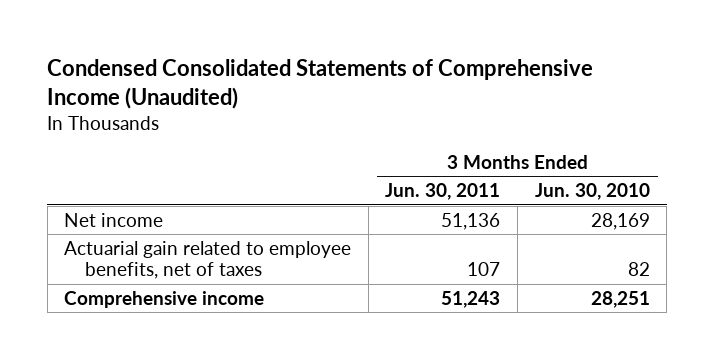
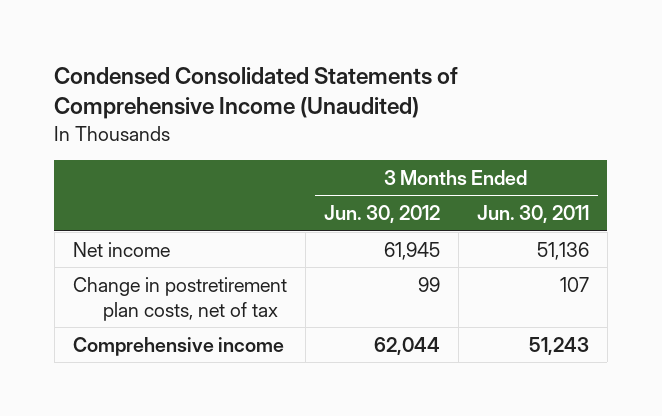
[534,183,650,201] Jun. 30, 2010 -> none
none -> [323,205,440,224] Jun. 30, 2012
[64,240,352,280] Actuarial gain related to employee benefits, net of taxes -> [72,276,287,321] Change in postretirement plan costs, net of tax

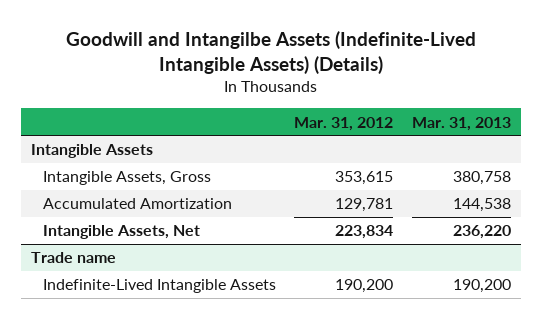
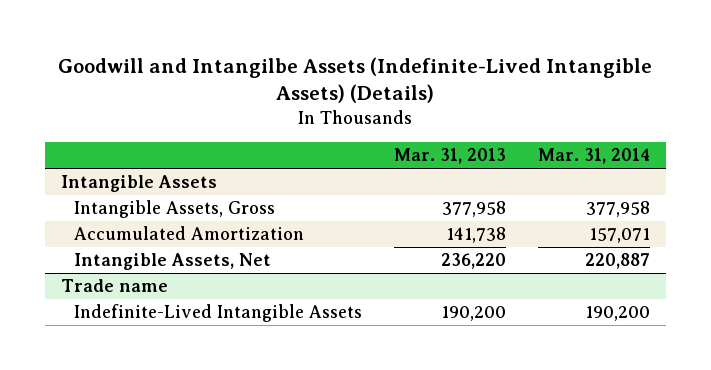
[294,116,394,131] Mar. 31, 2012 -> none
none -> [537,148,650,165] Mar. 31, 2014
[453,171,512,186] 380,758 -> [441,201,506,218] 377,958
[453,198,512,213] 144,538 -> [445,227,506,244] 141,738

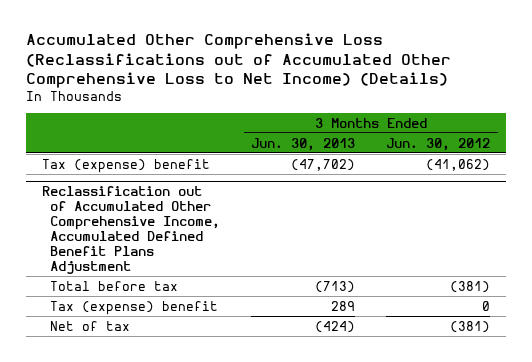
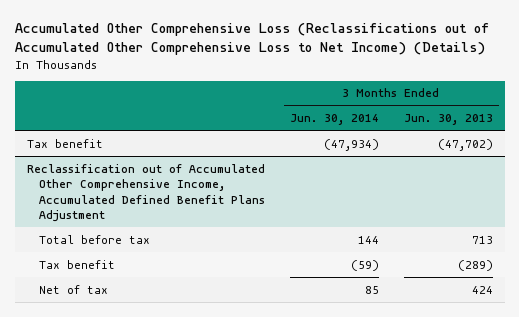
[386,137,491,151] Jun. 30, 2012 -> none
none -> [289,114,379,126] Jun. 30, 2014
[41,158,210,173] Tax (expense) benefit -> [26,138,103,148] Tax benefit
[315,280,356,293] (713) -> [471,235,493,244] 713
[50,300,219,315] Tax (expense) benefit -> [38,259,115,269] Tax benefit
[331,300,356,311] 289 -> [457,259,493,271] (289)
[315,320,356,333] (424) -> [471,285,493,294] 424

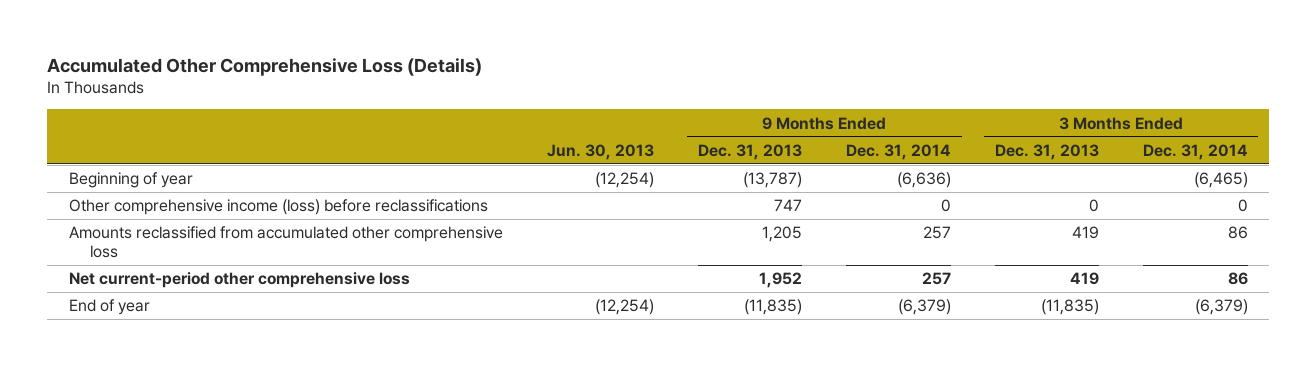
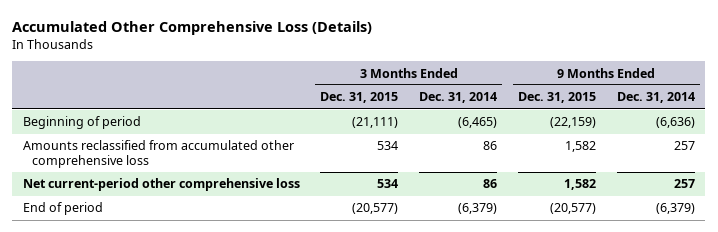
[546,143,654,160] Jun. 30, 2013 -> none
[697,143,802,160] Dec. 31, 2013 -> none
[994,143,1099,160] Dec. 31, 2013 -> none
none -> [320,92,399,104] Dec. 31, 2015
none -> [518,92,597,104] Dec. 31, 2015
[68,199,488,216] Other comprehensive income (loss) before reclassifications -> none
[68,172,193,189] Beginning of year -> [22,116,141,130] Beginning of period
[68,299,150,316] End of year -> [22,202,103,216] End of period

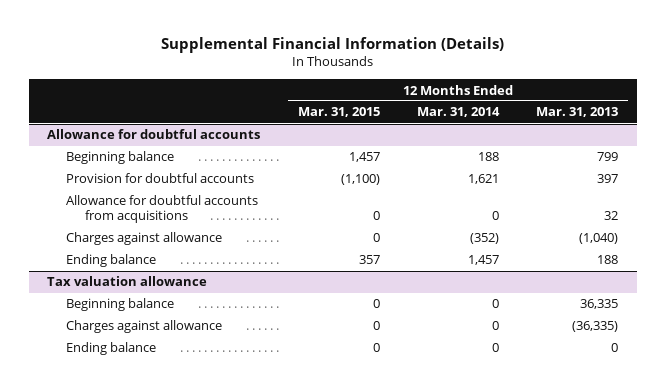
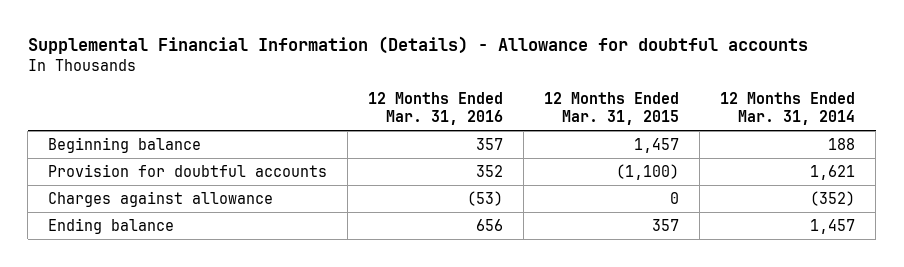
[160,36,504,53] Supplemental Financial Information (Details) -> [27,35,808,54] Supplemental Financial Information (Details) - Allowance for doubtful accounts
[536,107,619,118] Mar. 31, 2013 -> none
none -> [368,92,504,126] 12 Months Ended Mar. 31, 2016
[47,129,261,140] Allowance for doubtful accounts -> none
[66,195,259,224] Allowance for doubtful accounts from acquisitions -> none
[47,276,208,287] Tax valuation allowance -> none
[66,298,175,312] Beginning balance -> none
[66,320,223,334] Charges against allowance -> none
[66,342,157,356] Ending balance -> none

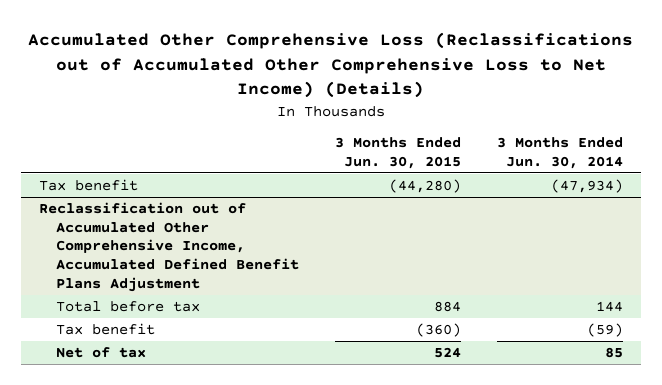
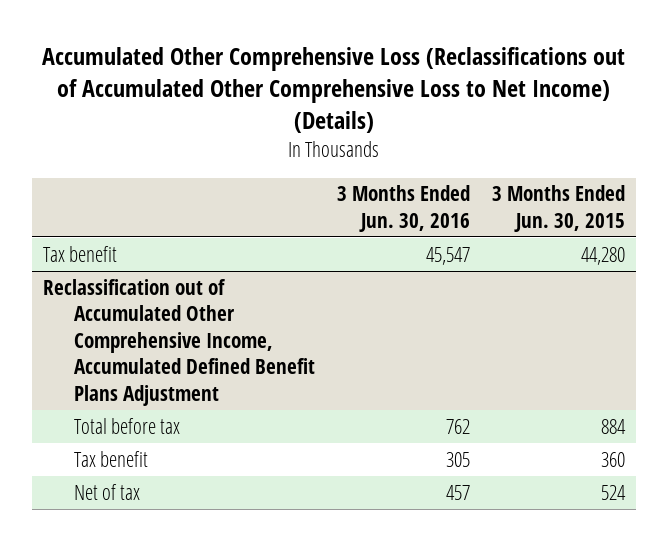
[496,137,623,170] 3 Months Ended Jun. 30, 2014 -> none
none -> [336,185,470,232] 3 Months Ended Jun. 30, 2016
[388,179,461,194] (44,280) -> [580,246,625,265] 44,280
[415,323,461,338] (360) -> [600,451,625,467] 360

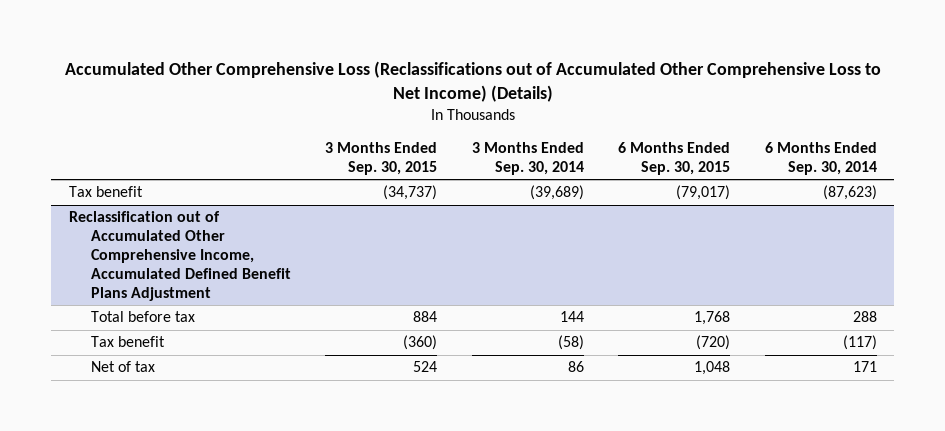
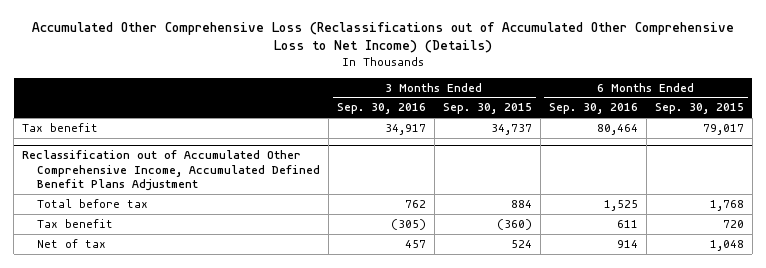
[471,142,584,176] 3 Months Ended Sep. 30, 2014 -> none
[764,142,877,176] 6 Months Ended Sep. 30, 2014 -> none
none -> [336,103,426,115] Sep. 30, 2016
none -> [548,103,638,115] Sep. 30, 2016
[383,185,438,201] (34,737) -> [490,123,532,135] 34,737
[676,185,731,201] (79,017) -> [702,123,744,135] 79,017
[696,335,731,351] (720) -> [722,219,744,228] 720

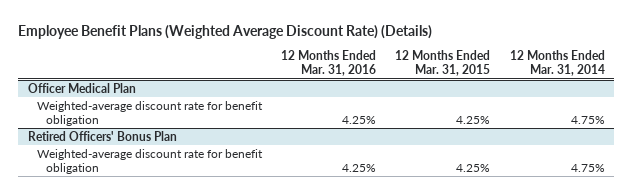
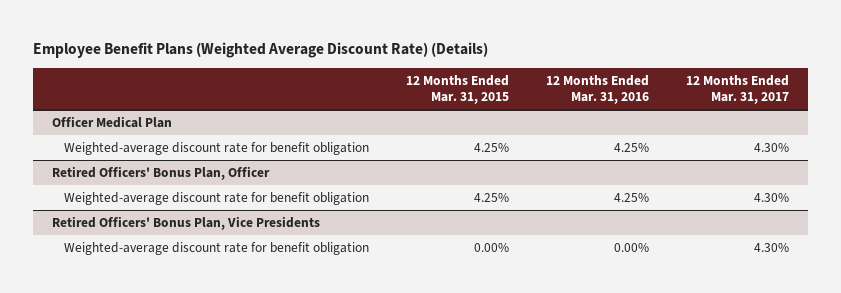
[509,50,605,77] 12 Months Ended Mar. 31, 2014 -> none
none -> [686,74,790,105] 12 Months Ended Mar. 31, 2017
[27,130,177,141] Retired Officers' Bonus Plan -> [51,166,270,181] Retired Officers' Bonus Plan, Officer
none -> [51,216,320,231] Retired Officers' Bonus Plan, Vice Presidents
none -> [64,242,370,256] Weighted-average discount rate for benefit obligation

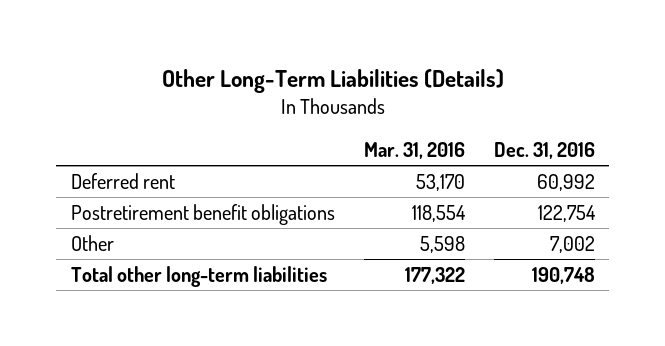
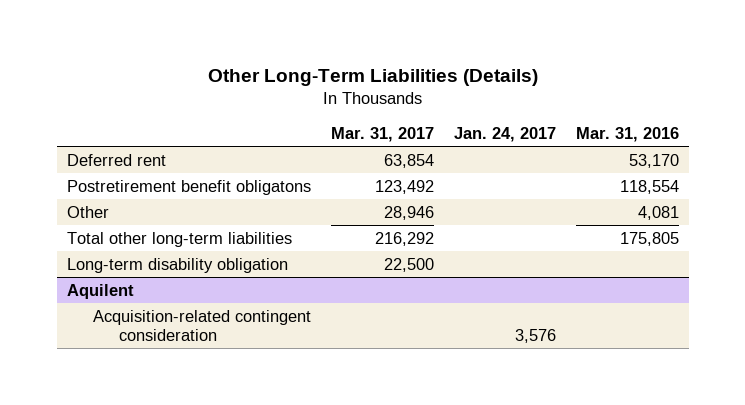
[493,141,595,159] Dec. 31, 2016 -> none
none -> [330,127,434,143] Mar. 31, 2017
none -> [453,127,556,143] Jan. 24, 2017
[70,203,335,225] Postretirement benefit obligations -> [66,179,311,195] Postretirement benefit obligatons
[419,235,465,253] 5,598 -> [637,205,679,220] 4,081
[404,266,465,284] 177,322 -> [619,231,679,246] 175,805
none -> [66,257,288,273] Long-term disability obligation
none -> [66,283,134,299] Aquilent
none -> [92,309,311,341] Acquisition-related contingent consideration

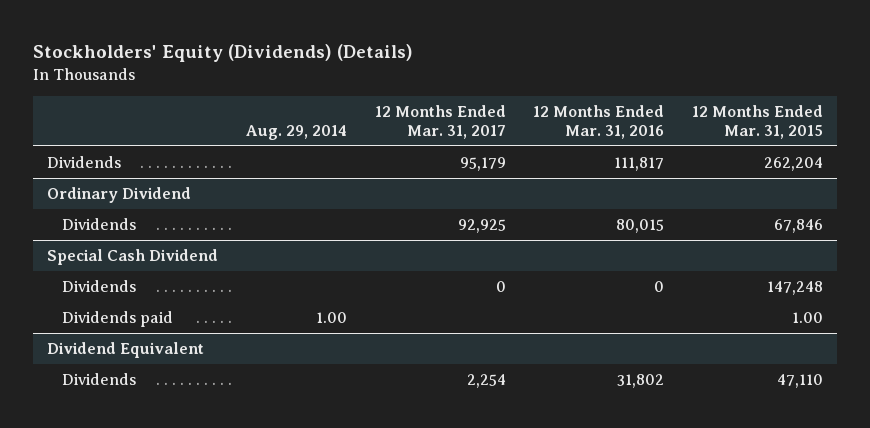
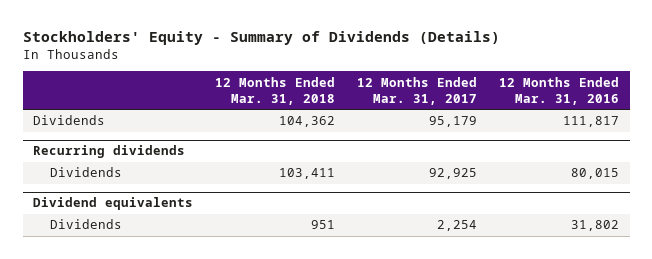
[33,44,414,63] Stockholders' Equity (Dividends) (Details) -> [22,30,500,45] Stockholders' Equity - Summary of Dividends (Details)
[245,125,347,141] Aug. 29, 2014 -> none
[692,105,824,140] 12 Months Ended Mar. 31, 2015 -> none
none -> [215,76,336,105] 12 Months Ended Mar. 31, 2018
[47,187,192,204] Ordinary Dividend -> [33,145,186,159] Recurring dividends
[47,249,219,266] Special Cash Dividend -> none
[61,280,136,293] Dividends -> none
[61,311,173,328] Dividends paid -> none
[47,342,205,359] Dividend Equivalent -> [33,197,194,211] Dividend equivalents

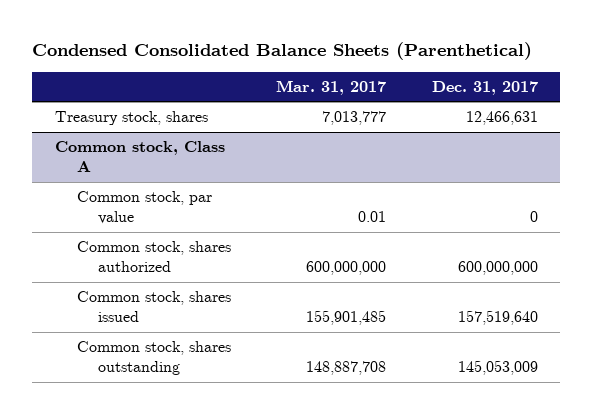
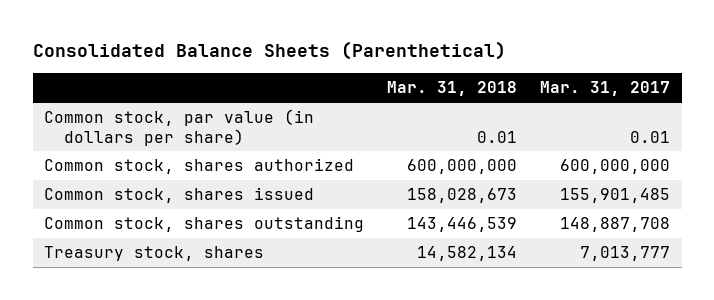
[32,42,533,61] Condensed Consolidated Balance Sheets (Parenthetical) -> [32,41,506,61] Consolidated Balance Sheets (Parenthetical)
[431,80,538,95] Dec. 31, 2017 -> none
none -> [387,81,518,97] Mar. 31, 2018
[55,141,226,173] Common stock, Class A -> none
[76,191,212,225] Common stock, par value -> [44,109,315,146] Common stock, par value (in dollars per share)
[55,111,209,126] Treasury stock, shares -> [44,246,265,262] Treasury stock, shares

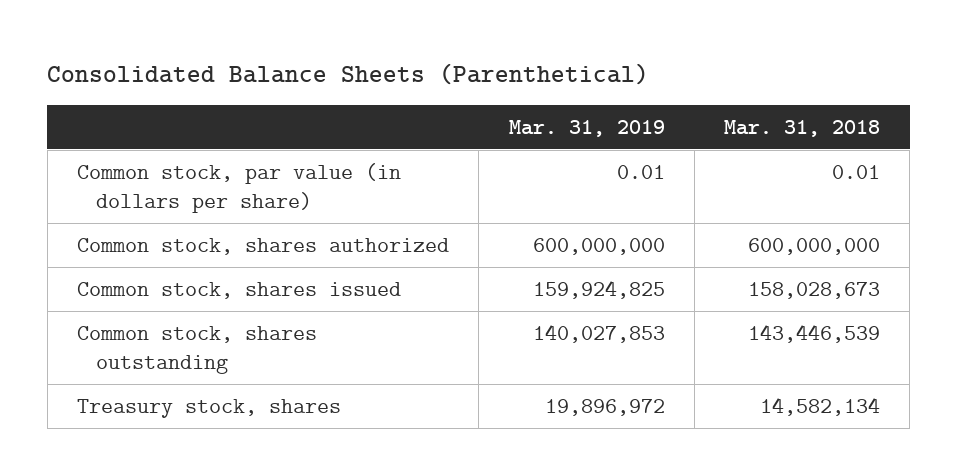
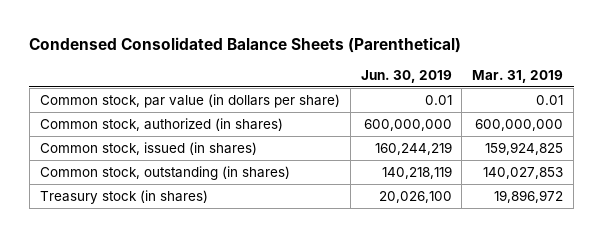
[47,63,650,86] Consolidated Balance Sheets (Parenthetical) -> [29,36,462,53] Condensed Consolidated Balance Sheets (Parenthetical)
[724,119,881,137] Mar. 31, 2018 -> none
none -> [360,69,452,83] Jun. 30, 2019
[77,237,450,255] Common stock, shares authorized -> [39,117,283,131] Common stock, authorized (in shares)
[77,281,402,299] Common stock, shares issued -> [39,141,257,155] Common stock, issued (in shares)
[77,325,318,374] Common stock, shares outstanding -> [39,165,290,180] Common stock, outstanding (in shares)
[77,398,342,418] Treasury stock, shares -> [39,189,208,204] Treasury stock (in shares)

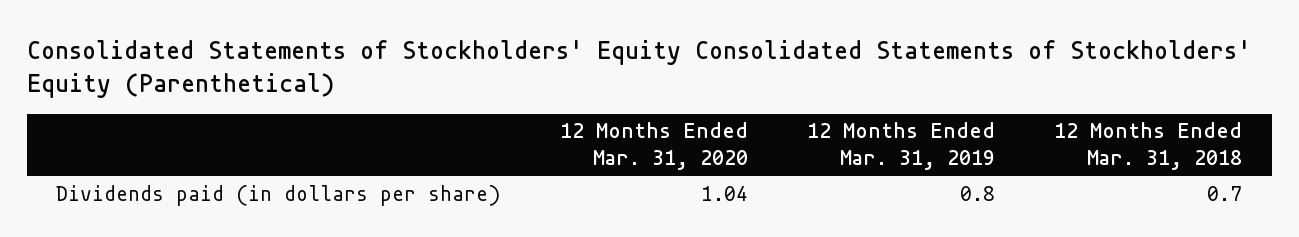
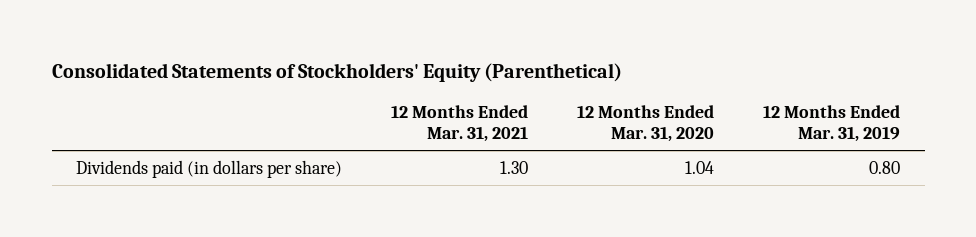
[26,40,1251,99] Consolidated Statements of Stockholders' Equity Consolidated Statements of Stockholders' Equity (Parenthetical) -> [51,63,622,83] Consolidated Statements of Stockholders' Equity (Parenthetical)
[1054,122,1243,171] 12 Months Ended Mar. 31, 2018 -> none
none -> [391,105,529,143] 12 Months Ended Mar. 31, 2021
[960,185,996,201] 0.8 -> [869,160,901,174] 0.80

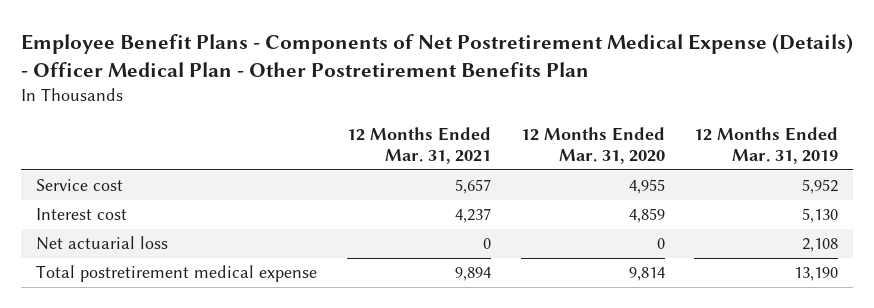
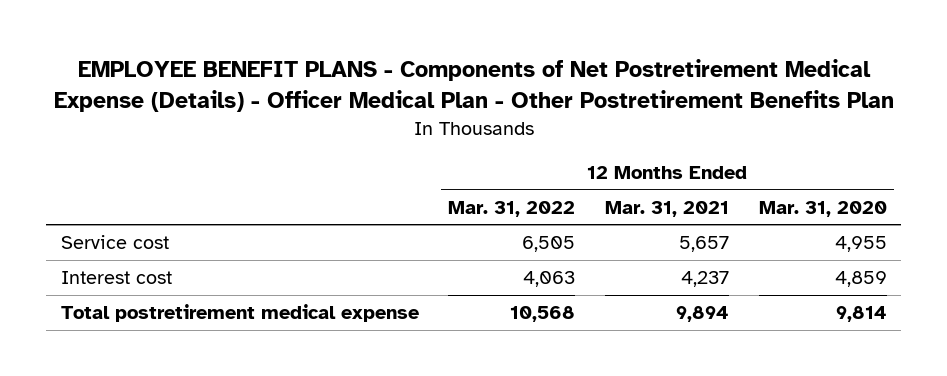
[20,33,853,78] Employee Benefit Plans - Components of Net Postretirement Medical Expense (Details) - Officer Medical Plan - Other Postretirement Benefits Plan -> [53,58,894,112] EMPLOYEE BENEFIT PLANS - Components of Net Postretirement Medical Expense (Details) - Officer Medical Plan - Other Postretirement Benefits Plan
[694,126,839,165] 12 Months Ended Mar. 31, 2019 -> none
none -> [448,200,576,217] Mar. 31, 2022
[35,236,168,251] Net actuarial loss -> none

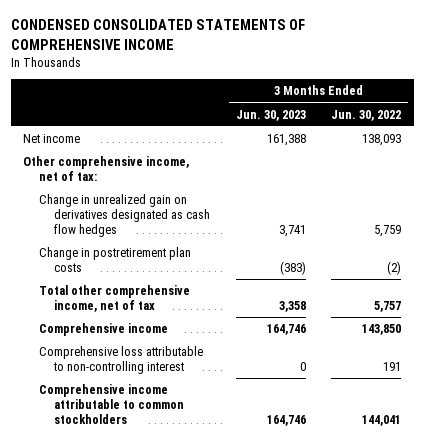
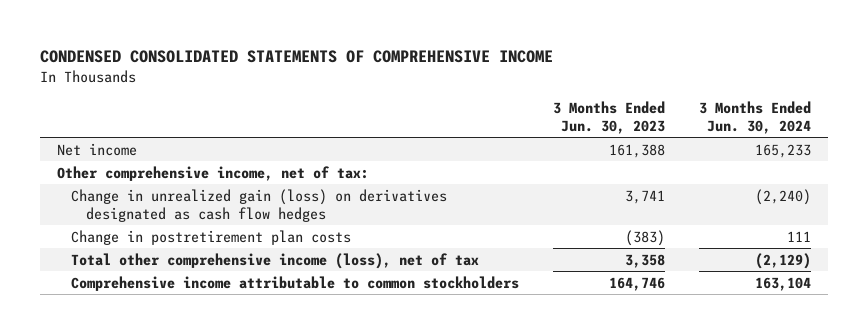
[331,109,402,121] Jun. 30, 2022 -> none
none -> [699,100,812,134] 3 Months Ended Jun. 30, 2024
[38,194,211,237] Change in unrealized gain on derivatives designated as cash flow hedges -> [71,188,448,222] Change in unrealized gain (loss) on derivatives designated as cash flow hedges
[38,323,168,337] Comprehensive income -> none
[38,346,203,374] Comprehensive loss attributable to non-controlling interest -> none
[38,285,190,312] Total other comprehensive income, net of tax -> [71,252,480,269] Total other comprehensive income (loss), net of tax

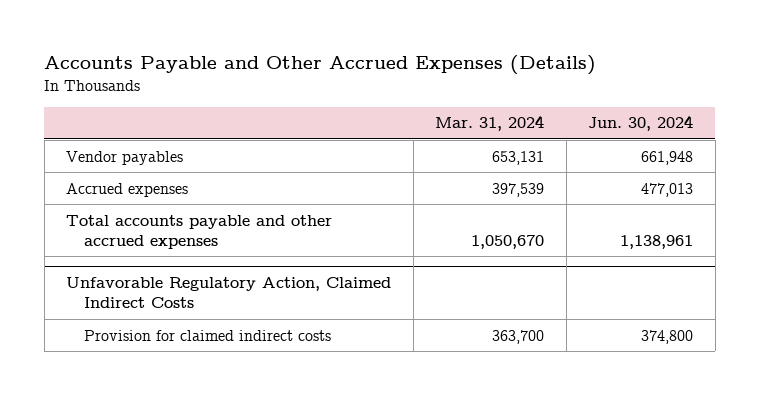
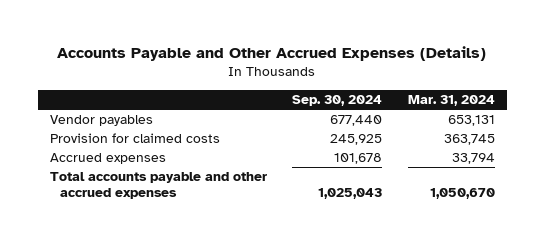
[588,115,694,132] Jun. 30, 2024 -> none
none -> [292,94,383,106] Sep. 30, 2024
none -> [50,133,221,144] Provision for claimed costs
[492,182,545,197] 397,539 -> [451,153,495,165] 33,794
[66,276,392,309] Unfavorable Regulatory Action, Claimed Indirect Costs -> none
[83,329,331,341] Provision for claimed indirect costs -> none

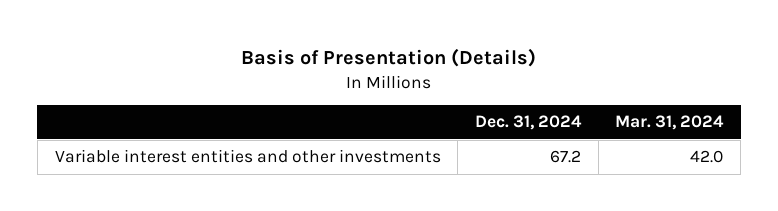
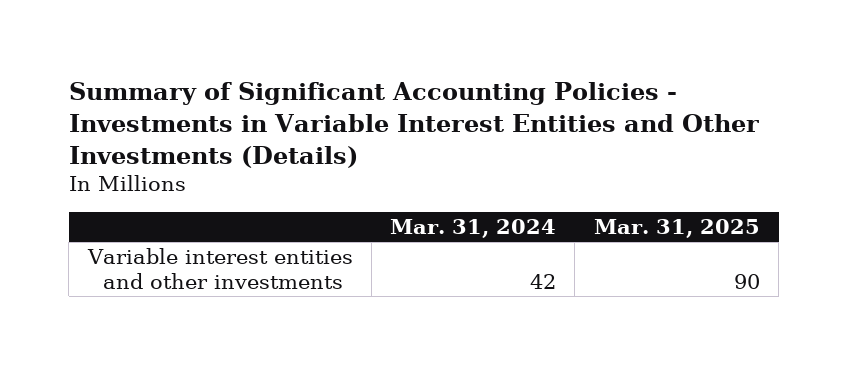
[241,48,537,68] Basis of Presentation (Details) -> [68,82,759,168] Summary of Significant Accounting Policies - Investments in Variable Interest Entities and Other Investments (Details)
[475,115,583,131] Dec. 31, 2024 -> none
none -> [593,218,760,238] Mar. 31, 2025
[690,150,724,164] 42.0 -> [530,273,557,289] 42

